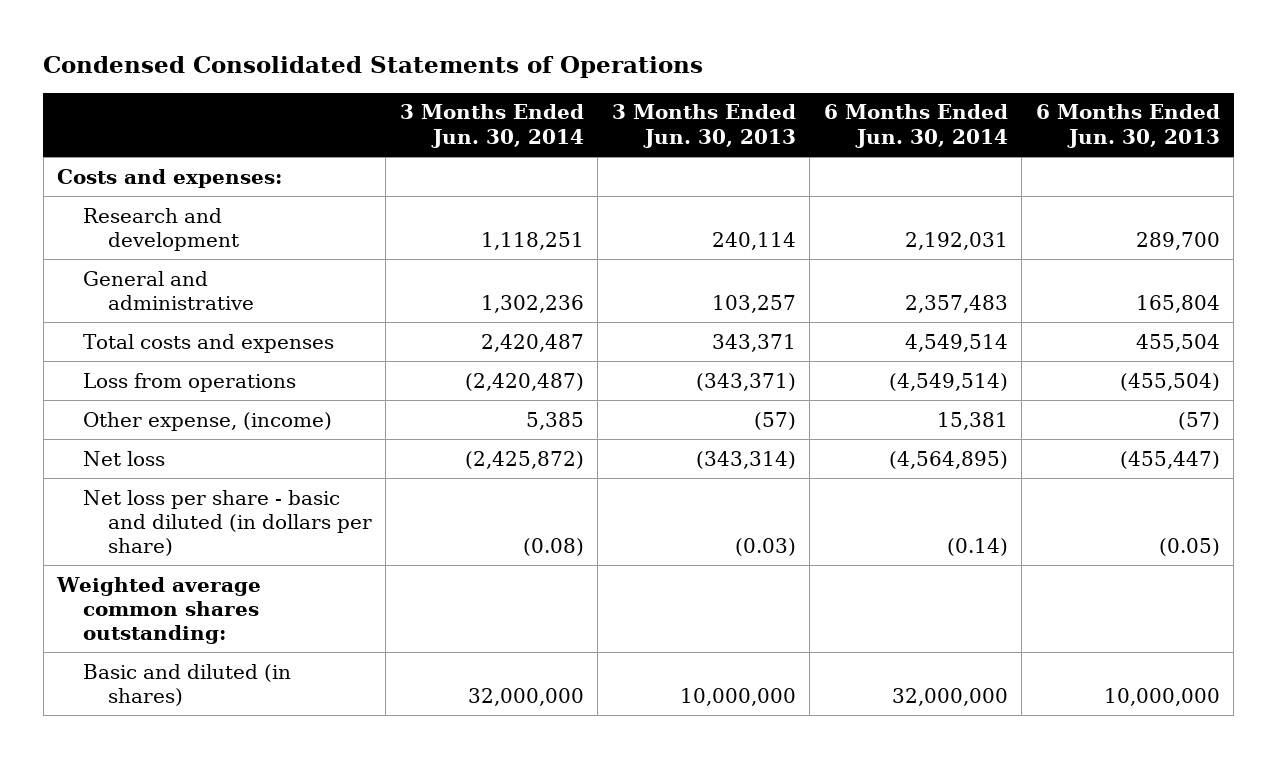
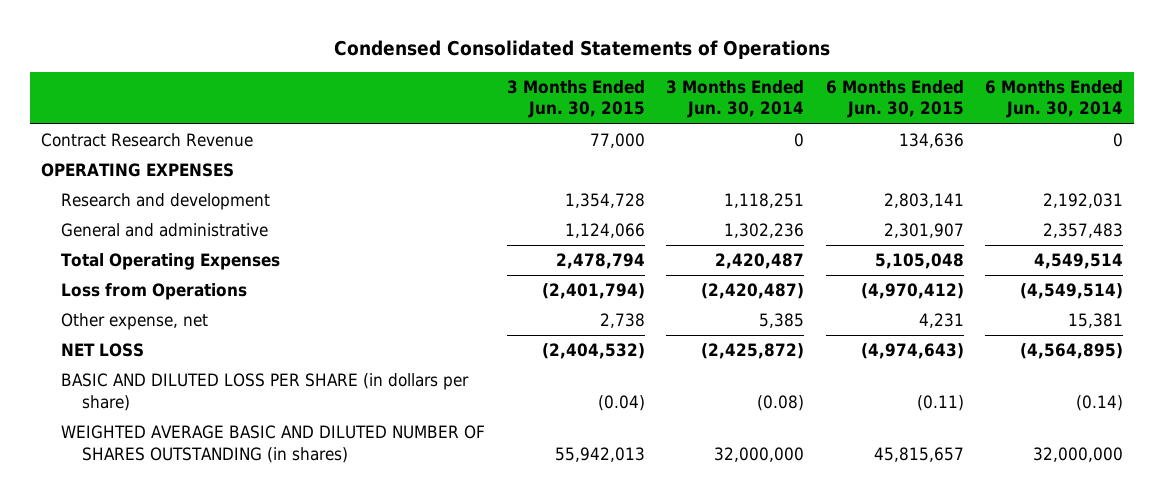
[611,104,796,148] 3 Months Ended Jun. 30, 2013 -> none
[1035,104,1220,148] 6 Months Ended Jun. 30, 2013 -> none
none -> [506,79,645,119] 3 Months Ended Jun. 30, 2015
none -> [825,79,964,119] 6 Months Ended Jun. 30, 2015
none -> [40,133,253,148] Contract Research Revenue
[57,168,283,188] Costs and expenses: -> [40,163,234,178] OPERATING EXPENSES
[56,576,262,644] Weighted average common shares outstanding: -> none
[82,333,334,353] Total costs and expenses -> [61,253,281,271] Total Operating Expenses
[82,372,296,392] Loss from operations -> [61,283,248,301] Loss from Operations
[82,411,332,431] Other expense, (income) -> [61,313,209,331] Other expense, net
[82,450,165,466] Net loss -> [61,343,145,358] NET LOSS
[82,489,372,556] Net loss per share - basic and diluted (in dollars per share) -> [61,373,470,411] BASIC AND DILUTED LOSS PER SHARE (in dollars per share)
[82,663,291,706] Basic and diluted (in shares) -> [61,425,486,463] WEIGHTED AVERAGE BASIC AND DILUTED NUMBER OF SHARES OUTSTANDING (in shares)

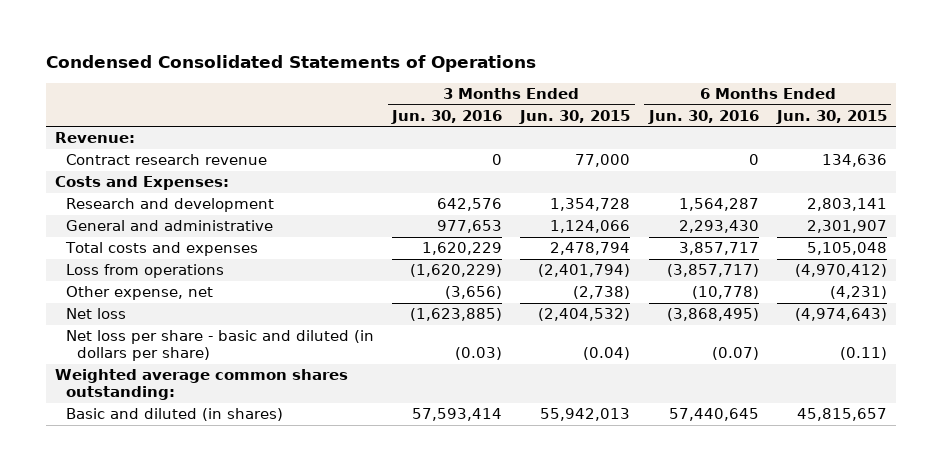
[666,79,805,119] 3 Months Ended Jun. 30, 2014 -> none
[985,79,1124,119] 6 Months Ended Jun. 30, 2014 -> none
none -> [391,109,503,124] Jun. 30, 2016
none -> [647,109,759,124] Jun. 30, 2016
none -> [54,132,135,144] Revenue:
[40,133,253,148] Contract Research Revenue -> [66,154,268,166] Contract research revenue
[40,163,234,178] OPERATING EXPENSES -> [54,176,229,191] Costs and Expenses:
[61,253,281,271] Total Operating Expenses -> [65,242,259,257] Total costs and expenses
[61,283,248,301] Loss from Operations -> [66,264,225,279] Loss from operations
[599,313,645,329] 2,738 -> [573,286,631,300] (2,738)
[918,313,964,329] 4,231 -> [829,286,887,300] (4,231)
[61,343,145,358] NET LOSS -> [66,308,127,320] Net loss
[61,373,470,411] BASIC AND DILUTED LOSS PER SHARE (in dollars per share) -> [66,330,375,362] Net loss per share - basic and diluted (in dollars per share)
none -> [54,369,348,401] Weighted average common shares outstanding:
[61,425,486,463] WEIGHTED AVERAGE BASIC AND DILUTED NUMBER OF SHARES OUTSTANDING (in shares) -> [66,408,284,422] Basic and diluted (in shares)

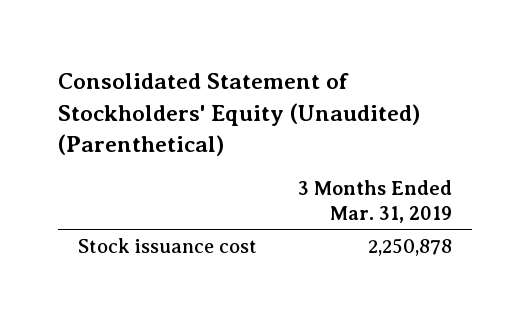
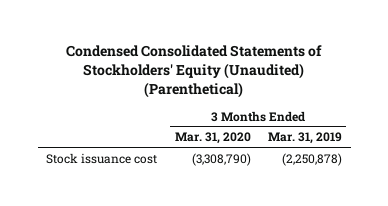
[58,73,421,156] Consolidated Statement of Stockholders' Equity (Unaudited) (Parenthetical) -> [66,45,323,99] Condensed Consolidated Statements of Stockholders' Equity (Unaudited) (Parenthetical)
none -> [174,132,251,145] Mar. 31, 2020
[367,238,452,257] 2,250,878 -> [281,152,342,166] (2,250,878)

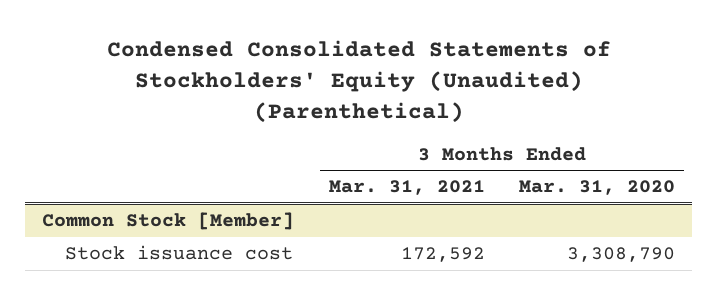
[267,132,342,145] Mar. 31, 2019 -> none
none -> [328,180,485,196] Mar. 31, 2021
none -> [42,212,295,231] Common Stock [Member]
[191,152,251,166] (3,308,790) -> [567,247,676,263] 3,308,790

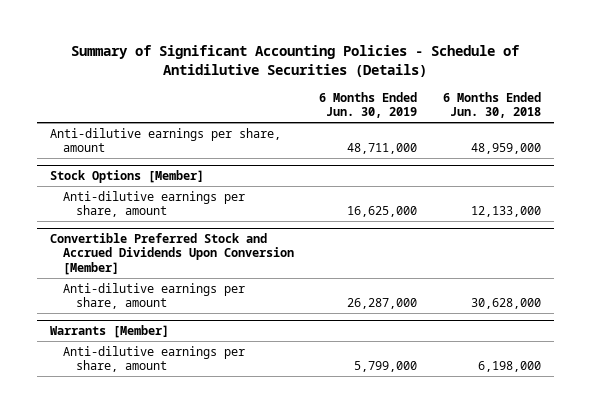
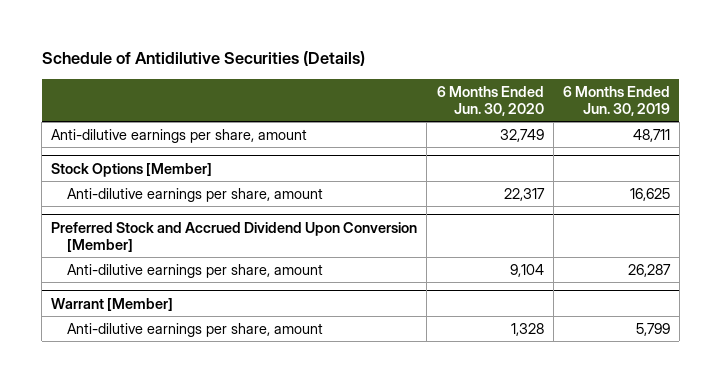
[71,44,521,77] Summary of Significant Accounting Policies - Schedule of Antidilutive Securities (Details) -> [41,51,365,67] Schedule of Antidilutive Securities (Details)
[443,91,542,119] 6 Months Ended Jun. 30, 2018 -> none
none -> [436,85,544,116] 6 Months Ended Jun. 30, 2020
[347,143,418,155] 48,711,000 -> [632,128,670,142] 48,711
[347,206,418,218] 16,625,000 -> [629,187,670,201] 16,625
[49,232,294,275] Convertible Preferred Stock and Accrued Dividends Upon Conversion [Member] -> [51,221,418,252] Preferred Stock and Accrued Dividend Upon Conversion [Member]
[347,298,418,310] 26,287,000 -> [627,263,671,277] 26,287
[49,324,169,338] Warrants [Member] -> [51,297,174,311] Warrant [Member]
[354,361,418,373] 5,799,000 -> [635,322,670,336] 5,799

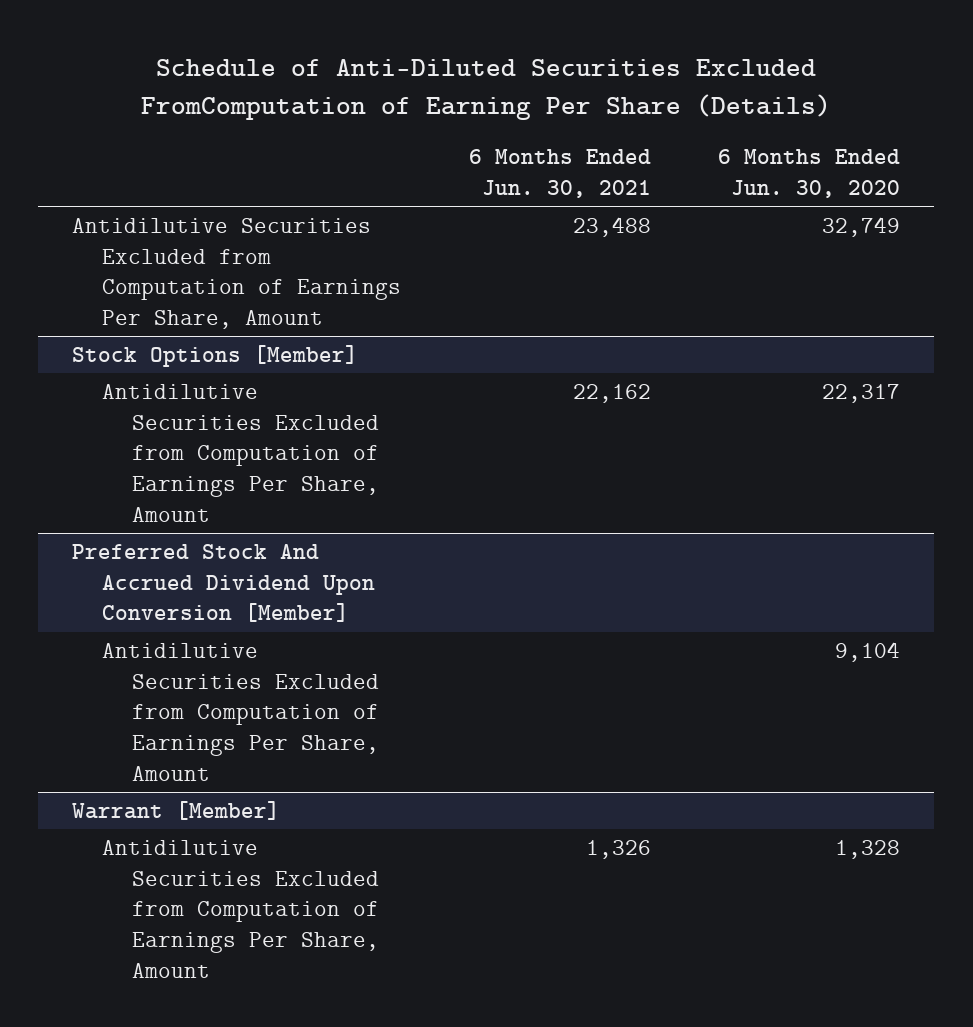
[41,51,365,67] Schedule of Antidilutive Securities (Details) -> [141,59,832,120] Schedule of Anti-Diluted Securities Excluded FromComputation of Earning Per Share (Details)
[562,85,670,116] 6 Months Ended Jun. 30, 2019 -> none
none -> [468,149,651,198] 6 Months Ended Jun. 30, 2021
[51,128,308,143] Anti-dilutive earnings per share, amount -> [72,218,402,330] Antidilutive Securities Excluded from Computation of Earnings Per Share, Amount
[67,187,324,202] Anti-dilutive earnings per share, amount -> [102,384,380,522] Antidilutive Securities Excluded from Computation of Earnings Per Share, Amount
[51,221,418,252] Preferred Stock and Accrued Dividend Upon Conversion [Member] -> [72,544,376,623] Preferred Stock And Accrued Dividend Upon Conversion [Member]
[67,263,324,278] Anti-dilutive earnings per share, amount -> [102,643,380,781] Antidilutive Securities Excluded from Computation of Earnings Per Share, Amount
[67,322,324,337] Anti-dilutive earnings per share, amount -> [102,840,380,978] Antidilutive Securities Excluded from Computation of Earnings Per Share, Amount

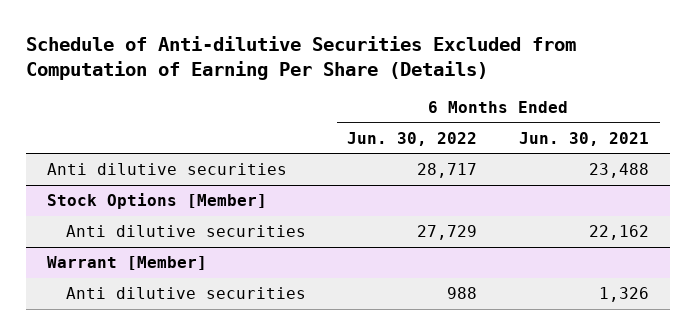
[141,59,832,120] Schedule of Anti-Diluted Securities Excluded FromComputation of Earning Per Share (Details) -> [25,35,576,80] Schedule of Anti-dilutive Securities Excluded from Computation of Earning Per Share (Details)
[718,149,901,198] 6 Months Ended Jun. 30, 2020 -> none
none -> [347,131,478,146] Jun. 30, 2022
[72,218,402,330] Antidilutive Securities Excluded from Computation of Earnings Per Share, Amount -> [46,163,287,176] Anti dilutive securities
[72,544,376,623] Preferred Stock And Accrued Dividend Upon Conversion [Member] -> none
[102,643,380,781] Antidilutive Securities Excluded from Computation of Earnings Per Share, Amount -> none
[102,384,380,522] Antidilutive Securities Excluded from Computation of Earnings Per Share, Amount -> [65,225,306,238] Anti dilutive securities
[102,840,380,978] Antidilutive Securities Excluded from Computation of Earnings Per Share, Amount -> [65,287,306,300] Anti dilutive securities

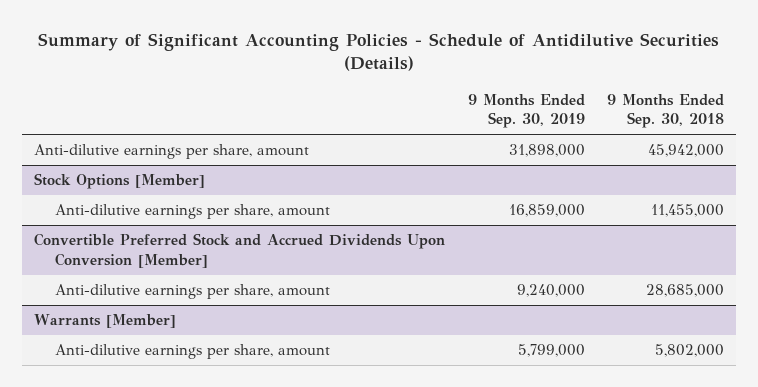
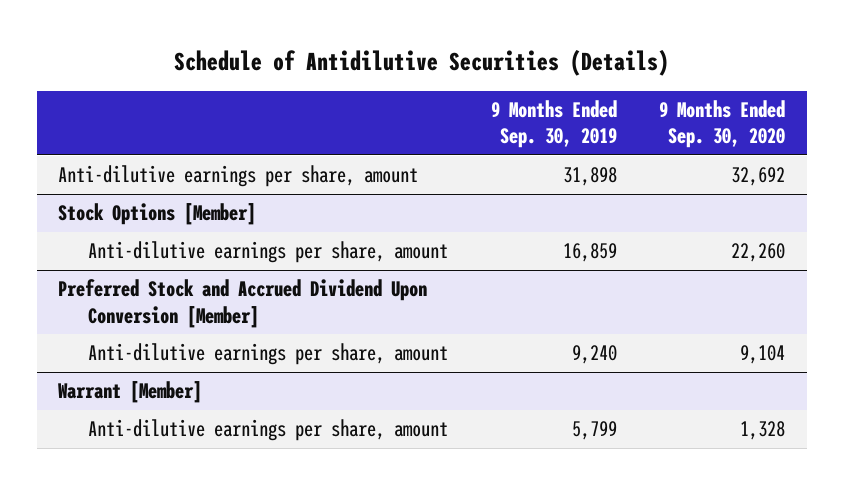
[38,32,720,72] Summary of Significant Accounting Policies - Schedule of Antidilutive Securities (Details) -> [173,48,669,76] Schedule of Antidilutive Securities (Details)
[607,93,725,129] 9 Months Ended Sep. 30, 2018 -> none
none -> [659,100,786,149] 9 Months Ended Sep. 30, 2020
[508,144,585,158] 31,898,000 -> [562,167,617,187] 31,898
[508,204,585,218] 16,859,000 -> [562,243,617,263] 16,859
[33,233,445,268] Convertible Preferred Stock and Accrued Dividends Upon Conversion [Member] -> [58,279,428,328] Preferred Stock and Accrued Dividend Upon Conversion [Member]
[516,284,585,298] 9,240,000 -> [571,345,617,365] 9,240
[33,314,176,329] Warrants [Member] -> [58,381,203,404] Warrant [Member]
[517,344,585,358] 5,799,000 -> [571,421,617,441] 5,799

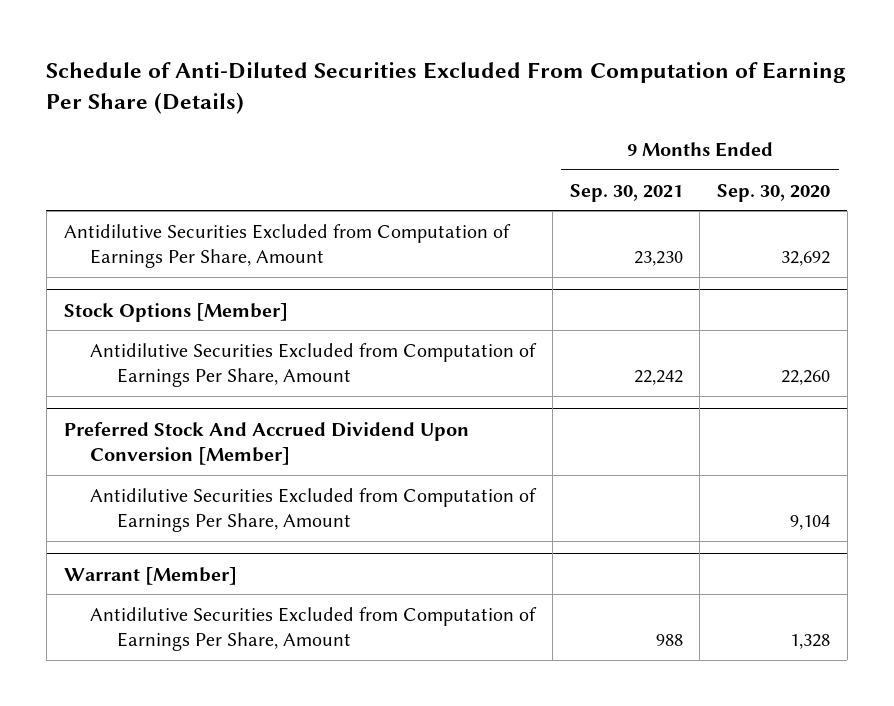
[173,48,669,76] Schedule of Antidilutive Securities (Details) -> [46,61,847,114] Schedule of Anti-Diluted Securities Excluded From Computation of Earning Per Share (Details)
[490,100,617,149] 9 Months Ended Sep. 30, 2019 -> none
none -> [569,183,683,202] Sep. 30, 2021
[58,165,419,188] Anti-dilutive earnings per share, amount -> [63,223,511,269] Antidilutive Securities Excluded from Computation of Earnings Per Share, Amount
[88,241,449,264] Anti-dilutive earnings per share, amount -> [90,342,538,388] Antidilutive Securities Excluded from Computation of Earnings Per Share, Amount
[58,279,428,328] Preferred Stock and Accrued Dividend Upon Conversion [Member] -> [63,421,469,466] Preferred Stock And Accrued Dividend Upon Conversion [Member]
[88,343,449,366] Anti-dilutive earnings per share, amount -> [90,487,538,533] Antidilutive Securities Excluded from Computation of Earnings Per Share, Amount
[88,419,449,442] Anti-dilutive earnings per share, amount -> [90,606,538,652] Antidilutive Securities Excluded from Computation of Earnings Per Share, Amount

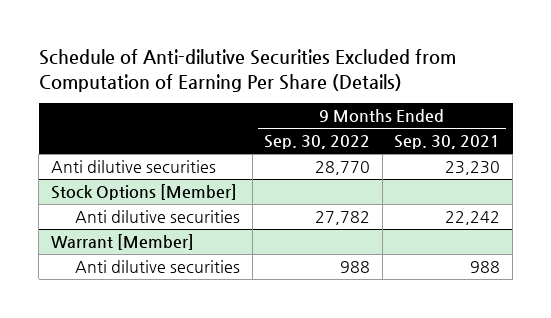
[46,61,847,114] Schedule of Anti-Diluted Securities Excluded From Computation of Earning Per Share (Details) -> [38,49,456,92] Schedule of Anti-dilutive Securities Excluded from Computation of Earning Per Share (Details)
[717,183,831,202] Sep. 30, 2020 -> none
none -> [264,135,371,150] Sep. 30, 2022
[63,223,511,269] Antidilutive Securities Excluded from Computation of Earnings Per Share, Amount -> [50,160,216,174] Anti dilutive securities
[63,421,469,466] Preferred Stock And Accrued Dividend Upon Conversion [Member] -> none
[90,487,538,533] Antidilutive Securities Excluded from Computation of Earnings Per Share, Amount -> none
[90,342,538,388] Antidilutive Securities Excluded from Computation of Earnings Per Share, Amount -> [75,210,241,224] Anti dilutive securities
[90,606,538,652] Antidilutive Securities Excluded from Computation of Earnings Per Share, Amount -> [75,260,241,274] Anti dilutive securities

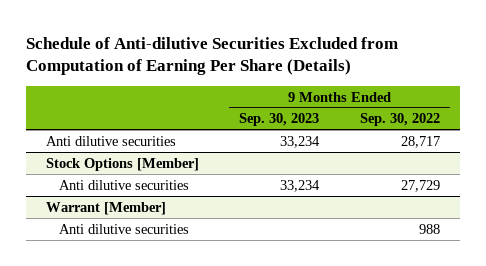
[394,135,501,150] Sep. 30, 2021 -> none
none -> [239,113,320,127] Sep. 30, 2023
[315,161,371,176] 28,770 -> [400,135,440,148] 28,717
[315,211,371,226] 27,782 -> [400,179,440,192] 27,729

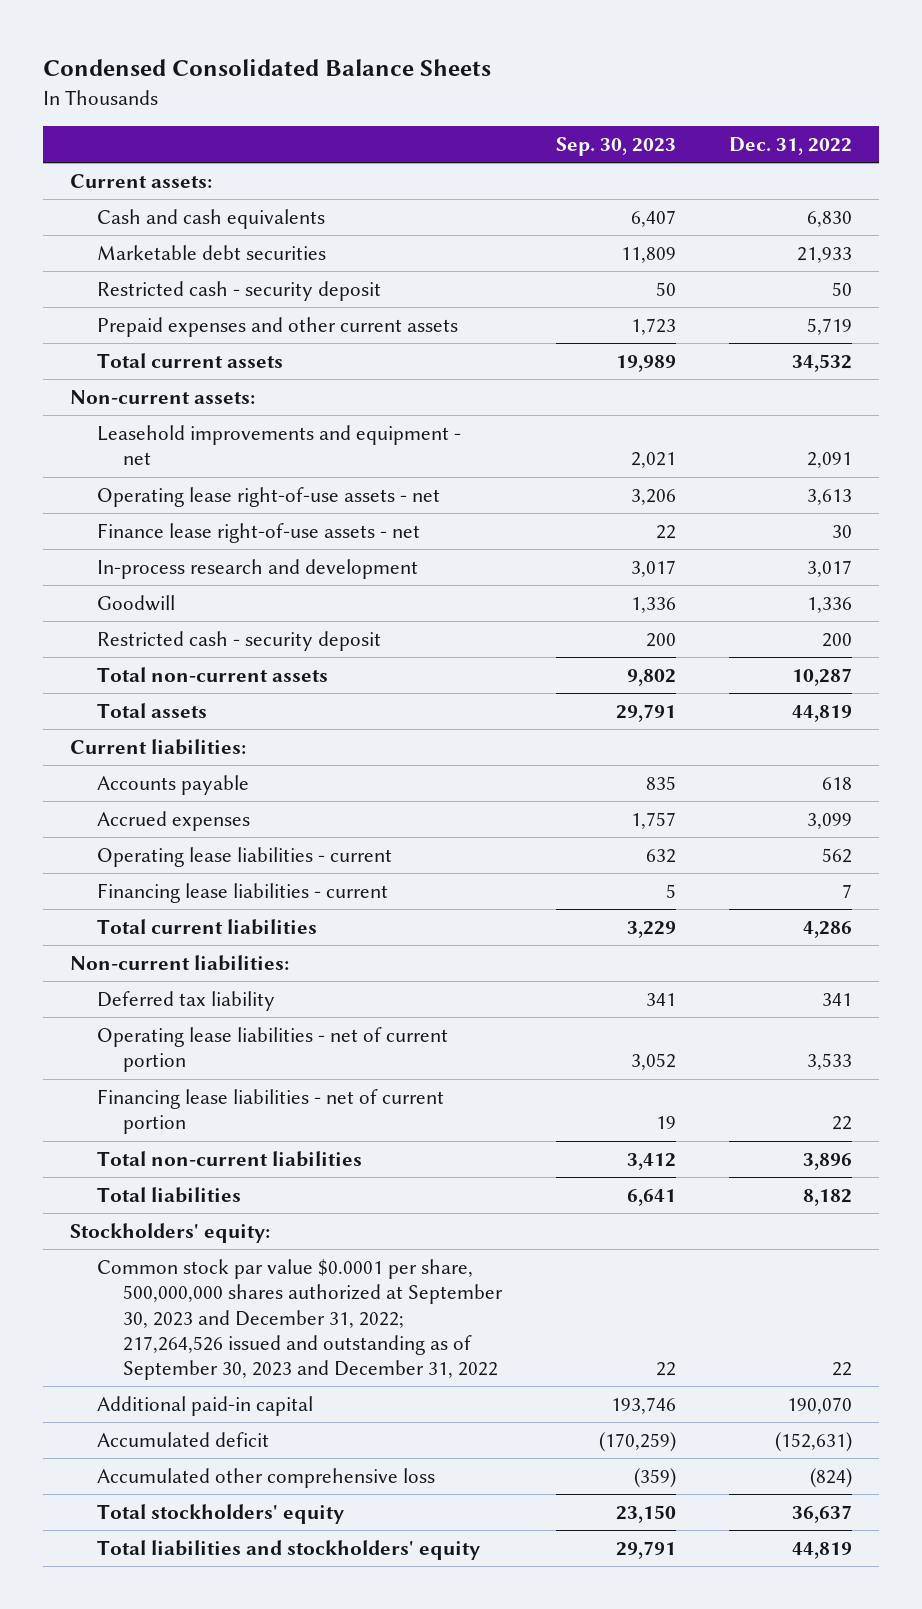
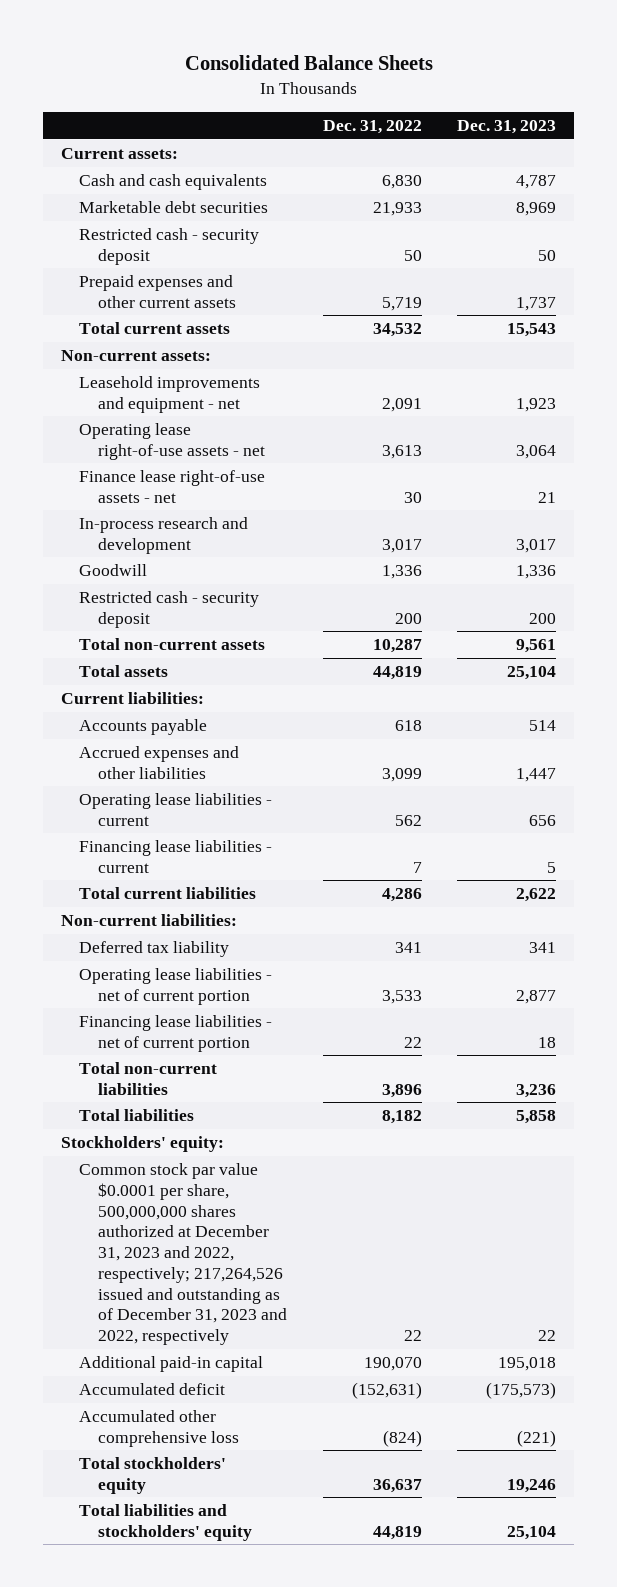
[43,59,492,77] Condensed Consolidated Balance Sheets -> [184,55,433,71] Consolidated Balance Sheets
[555,136,676,156] Sep. 30, 2023 -> none
none -> [457,120,557,135] Dec. 31, 2023
[96,811,250,832] Accrued expenses -> [79,746,240,779] Accrued expenses and other liabilities
[96,1259,504,1381] Common stock par value $0.0001 per share, 500,000,000 shares authorized at September 30, 2023 and December 31, 2022; 217,264,526 issued and outstanding as of September 30, 2023 and December 31, 2022 -> [79,1163,288,1346] Common stock par value $0.0001 per share, 500,000,000 shares authorized at December 31, 2023 and 2022, respectively; 217,264,526 issued and outstanding as of December 31, 2023 and 2022, respectively

